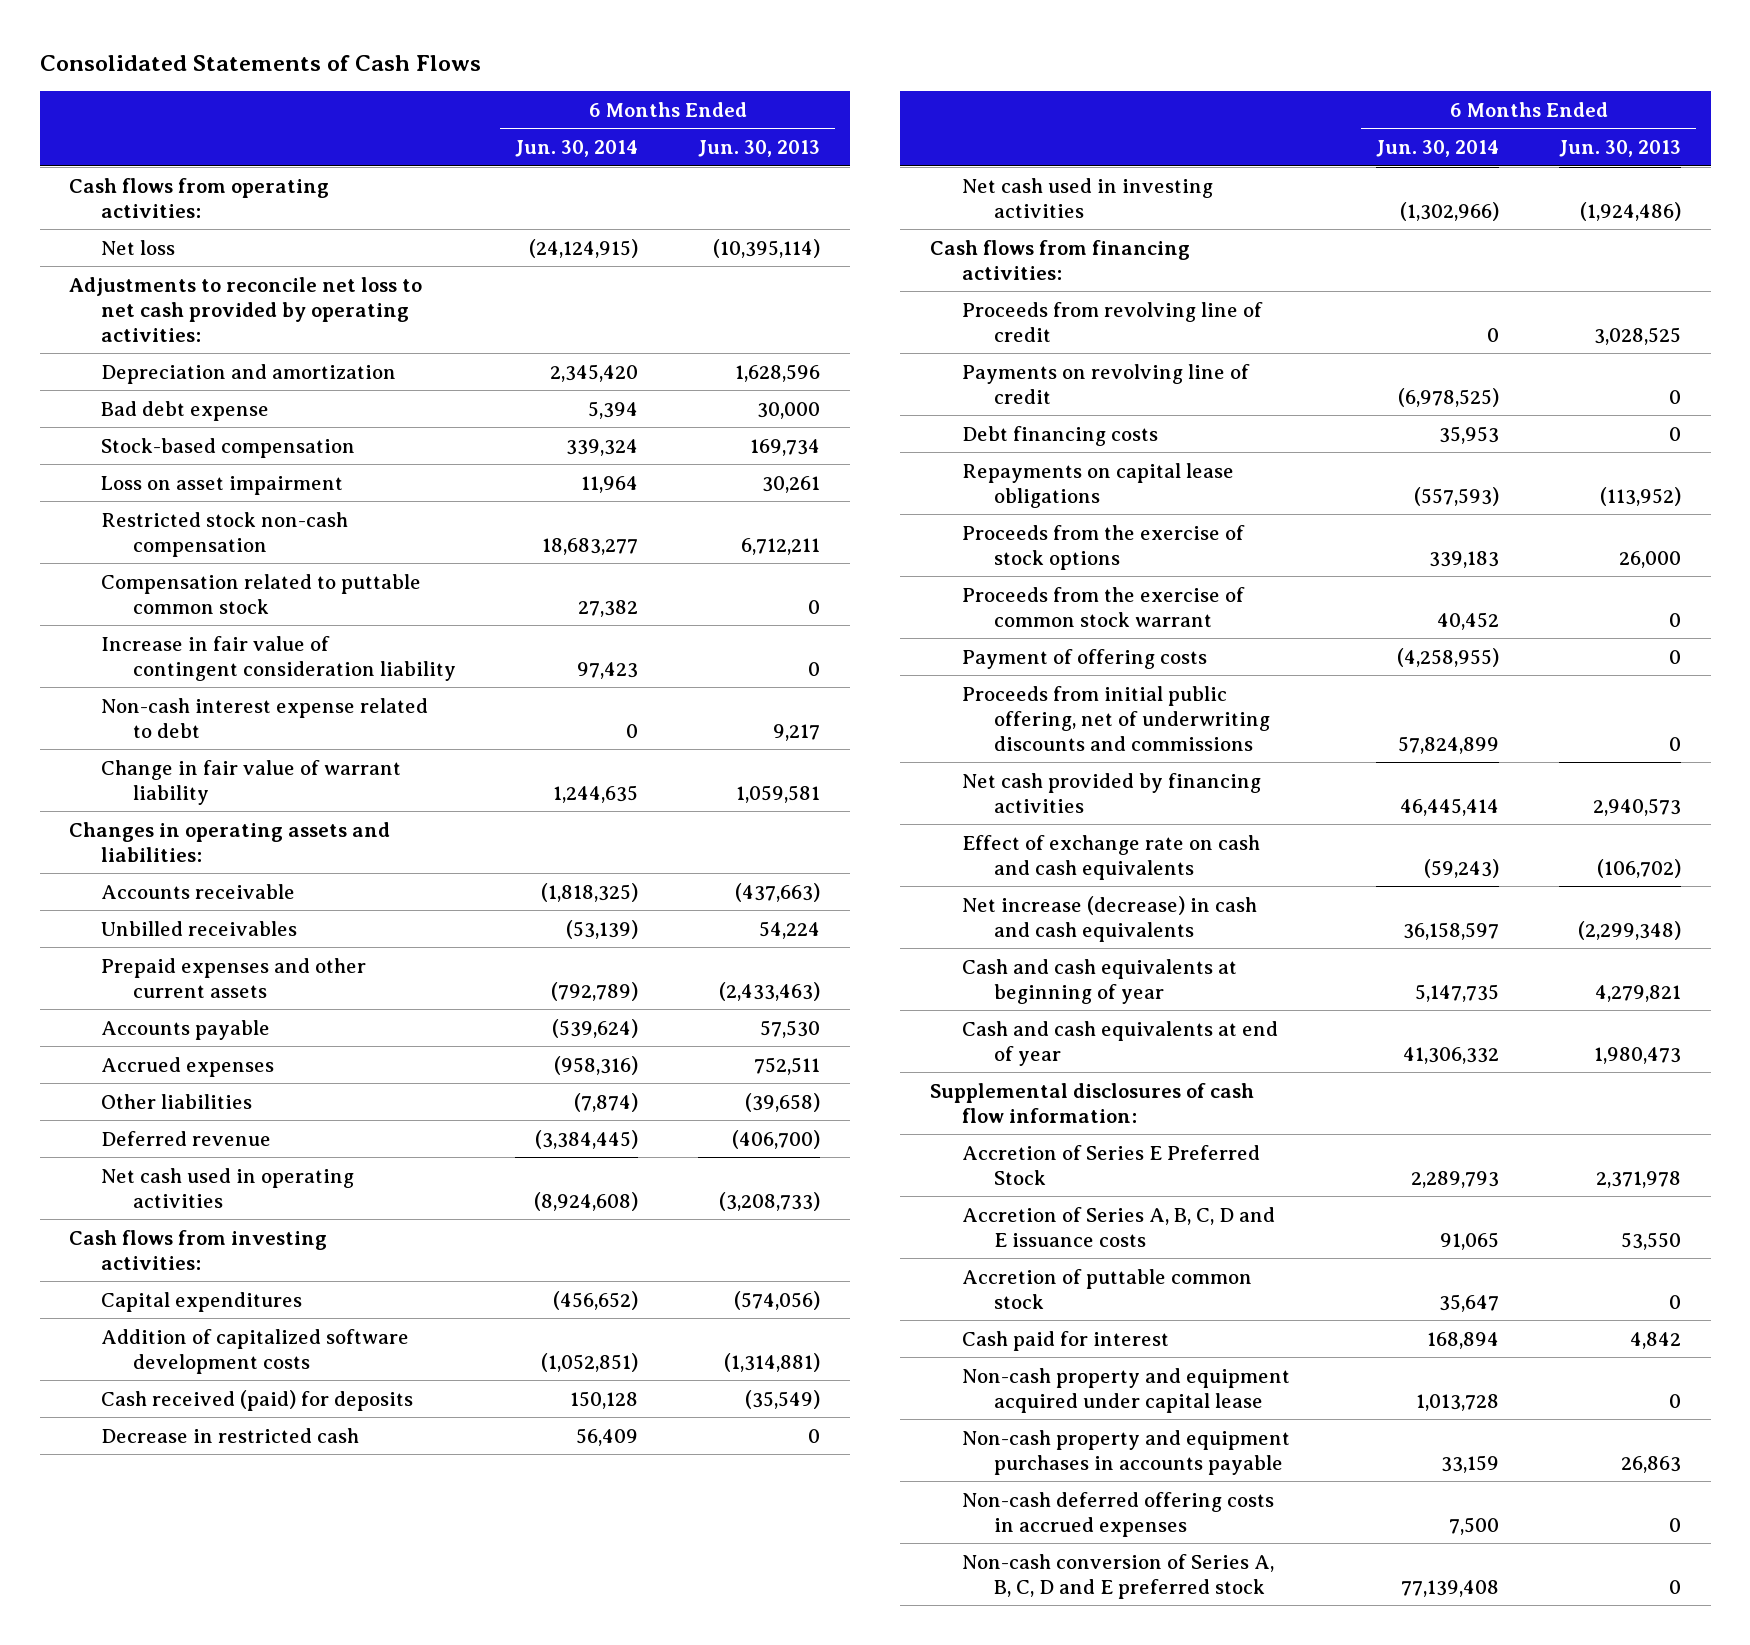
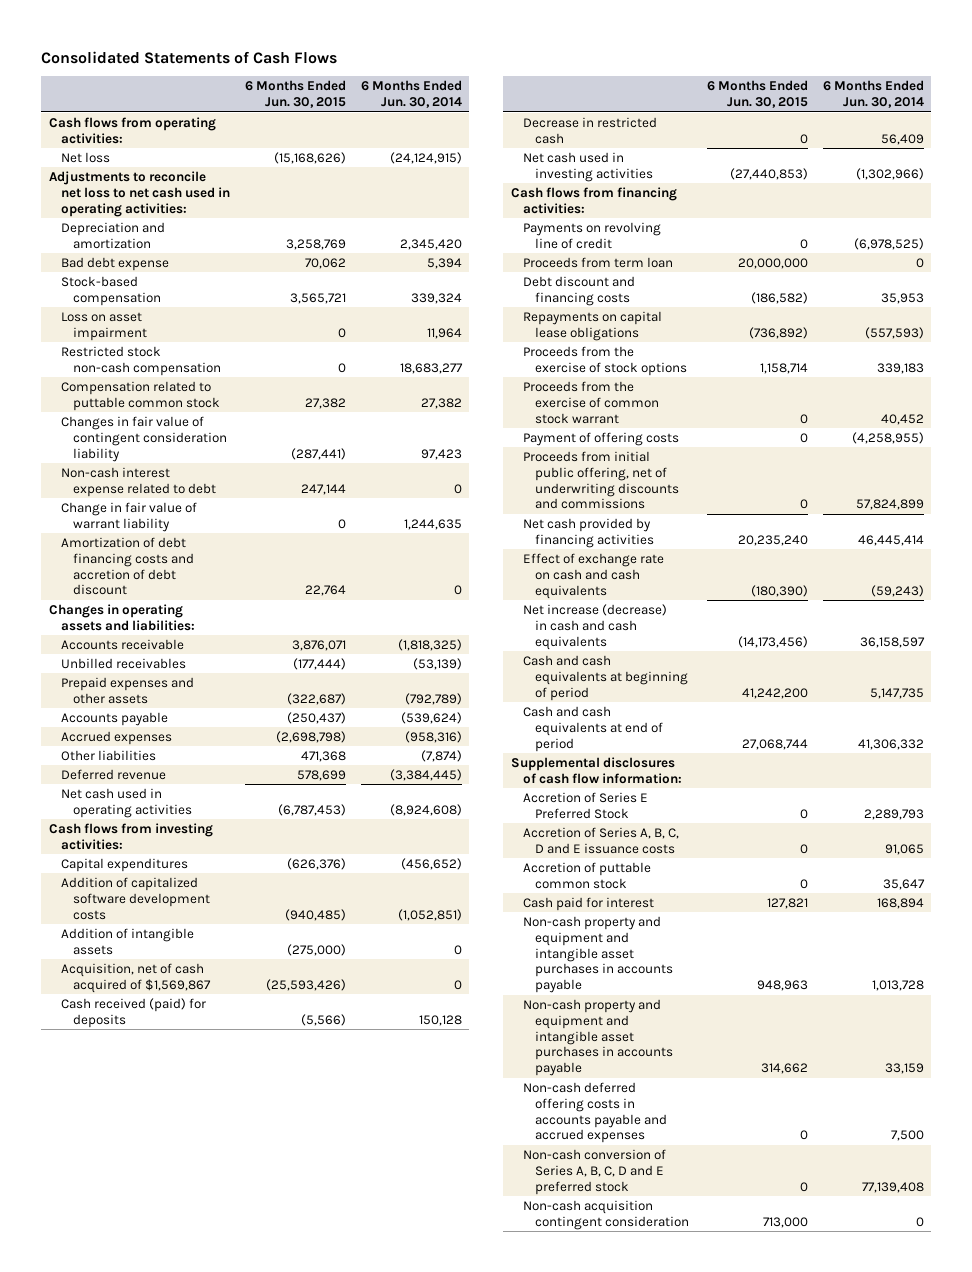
[697,140,820,158] Jun. 30, 2013 -> none
none -> [244,80,346,109] 6 Months Ended Jun. 30, 2015
[69,276,423,342] Adjustments to reconcile net loss to net cash provided by operating activities: -> [48,171,231,217] Adjustments to reconcile net loss to net cash used in operating activities:
[101,635,456,681] Increase in fair value of contingent consideration liability -> [61,416,228,462] Changes in fair value of contingent consideration liability
none -> [61,537,195,596] Amortization of debt financing costs and accretion of debt discount
[101,957,367,998] Prepaid expenses and other current assets -> [61,677,195,704] Prepaid expenses and other assets
none -> [61,928,195,955] Addition of intangible assets
none -> [61,963,212,993] Acquisition, net of cash acquired of $1,569,867
[962,301,1264,342] Proceeds from revolving line of credit -> none
none -> [523,257,674,269] Proceeds from term loan
[962,425,1159,446] Debt financing costs -> [523,276,636,306] Debt discount and financing costs
[962,958,1238,1004] Cash and cash equivalents at beginning of year -> [523,655,689,701] Cash and cash equivalents at beginning of period
[962,1020,1279,1066] Cash and cash equivalents at end of year -> [523,706,664,752] Cash and cash equivalents at end of period
[962,1367,1291,1413] Non-cash property and equipment acquired under capital lease -> [523,916,674,994] Non-cash property and equipment and intangible asset purchases in accounts payable
[962,1429,1291,1475] Non-cash property and equipment purchases in accounts payable -> [523,999,674,1077] Non-cash property and equipment and intangible asset purchases in accounts payable
[962,1491,1275,1537] Non-cash deferred offering costs in accrued expenses -> [523,1082,668,1144] Non-cash deferred offering costs in accounts payable and accrued expenses
none -> [523,1200,690,1230] Non-cash acquisition contingent consideration

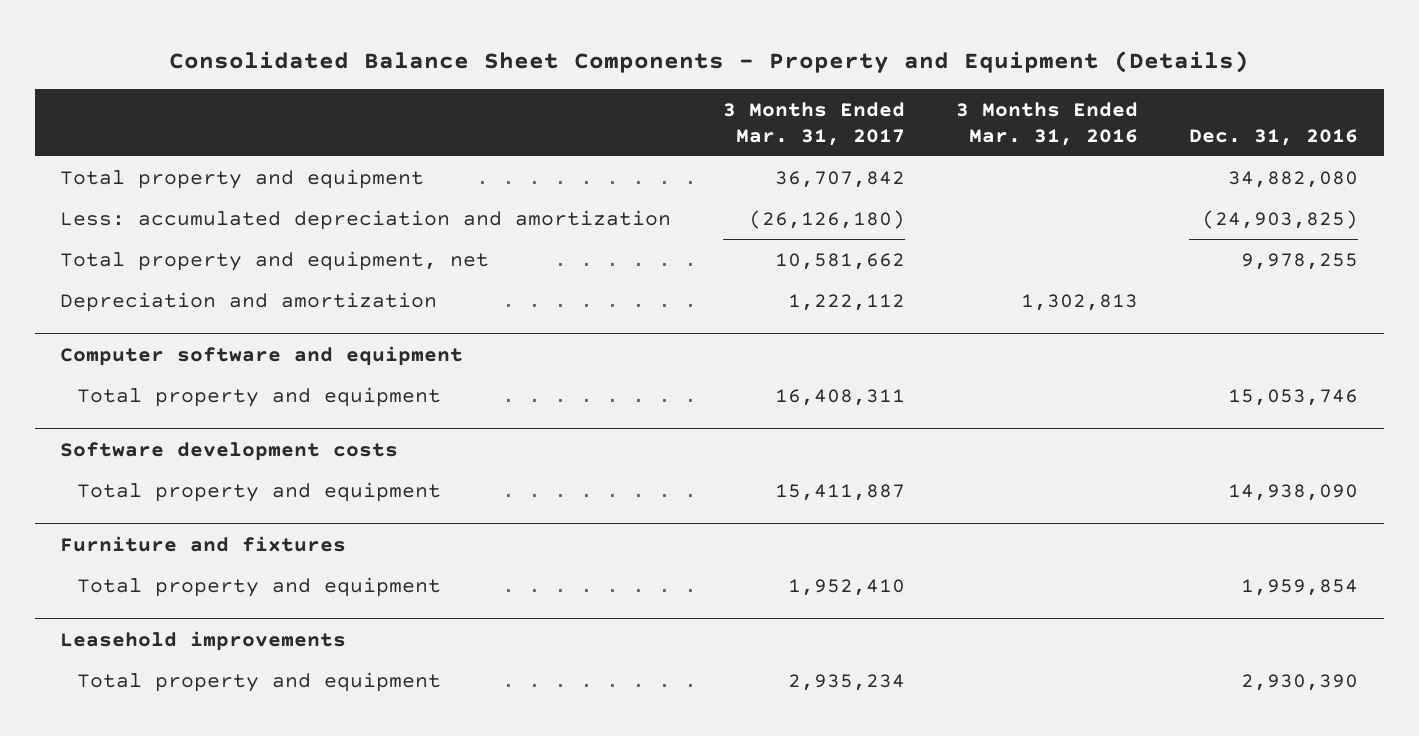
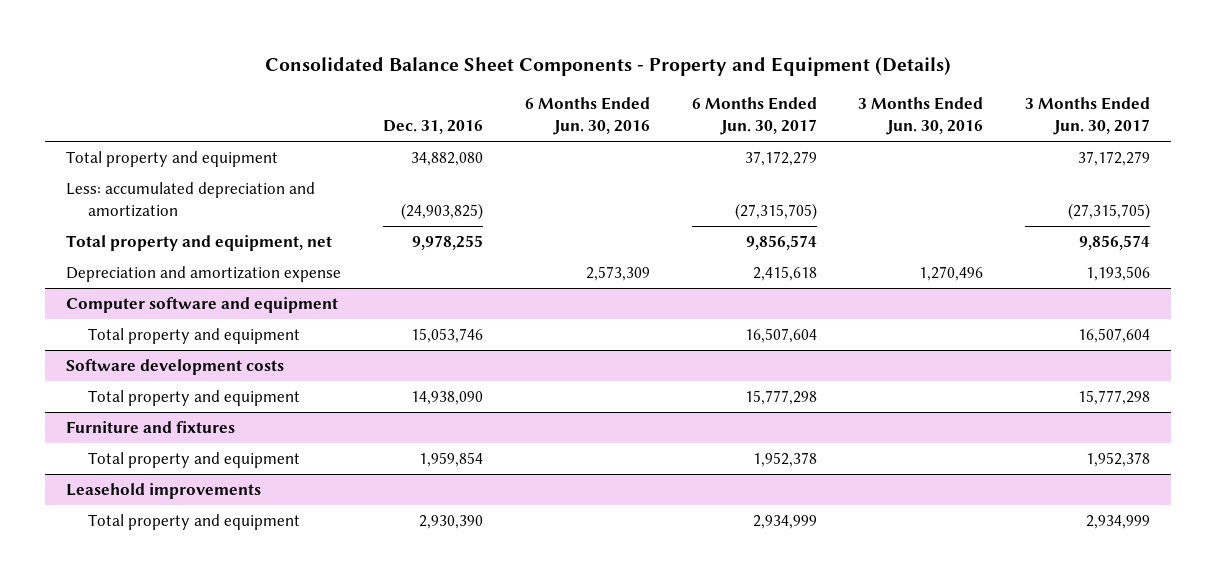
[722,102,905,146] 3 Months Ended Mar. 31, 2017 -> none
[955,102,1138,146] 3 Months Ended Mar. 31, 2016 -> none
none -> [524,97,650,136] 6 Months Ended Jun. 30, 2016
none -> [691,97,817,136] 6 Months Ended Jun. 30, 2017
none -> [858,97,984,136] 3 Months Ended Jun. 30, 2016
none -> [1025,97,1151,136] 3 Months Ended Jun. 30, 2017
[60,291,438,312] Depreciation and amortization -> [66,266,342,283] Depreciation and amortization expense

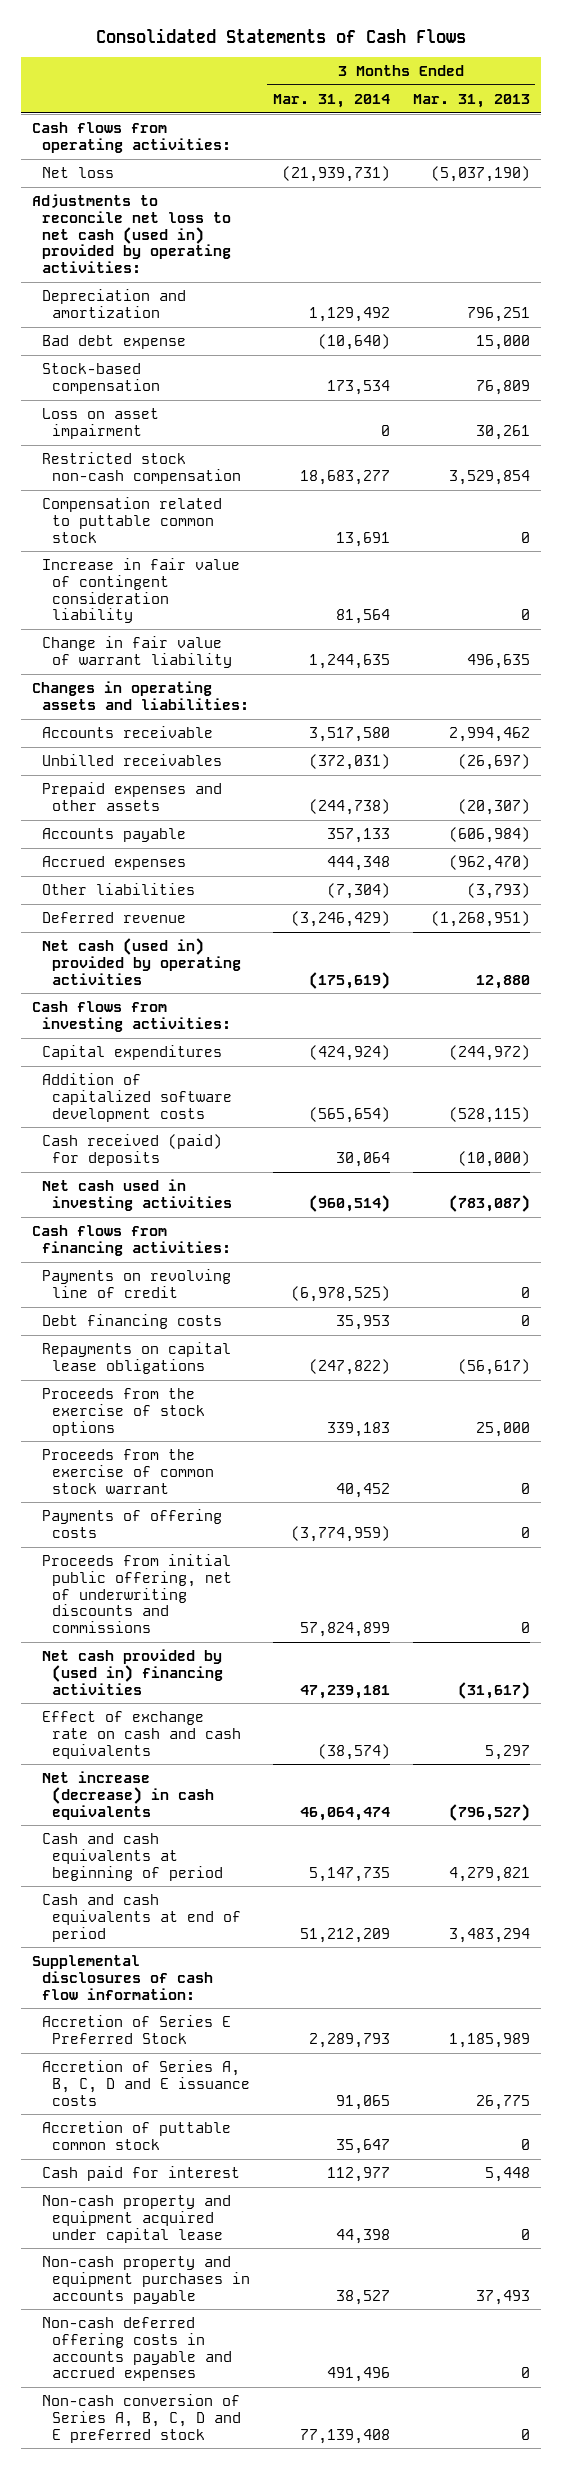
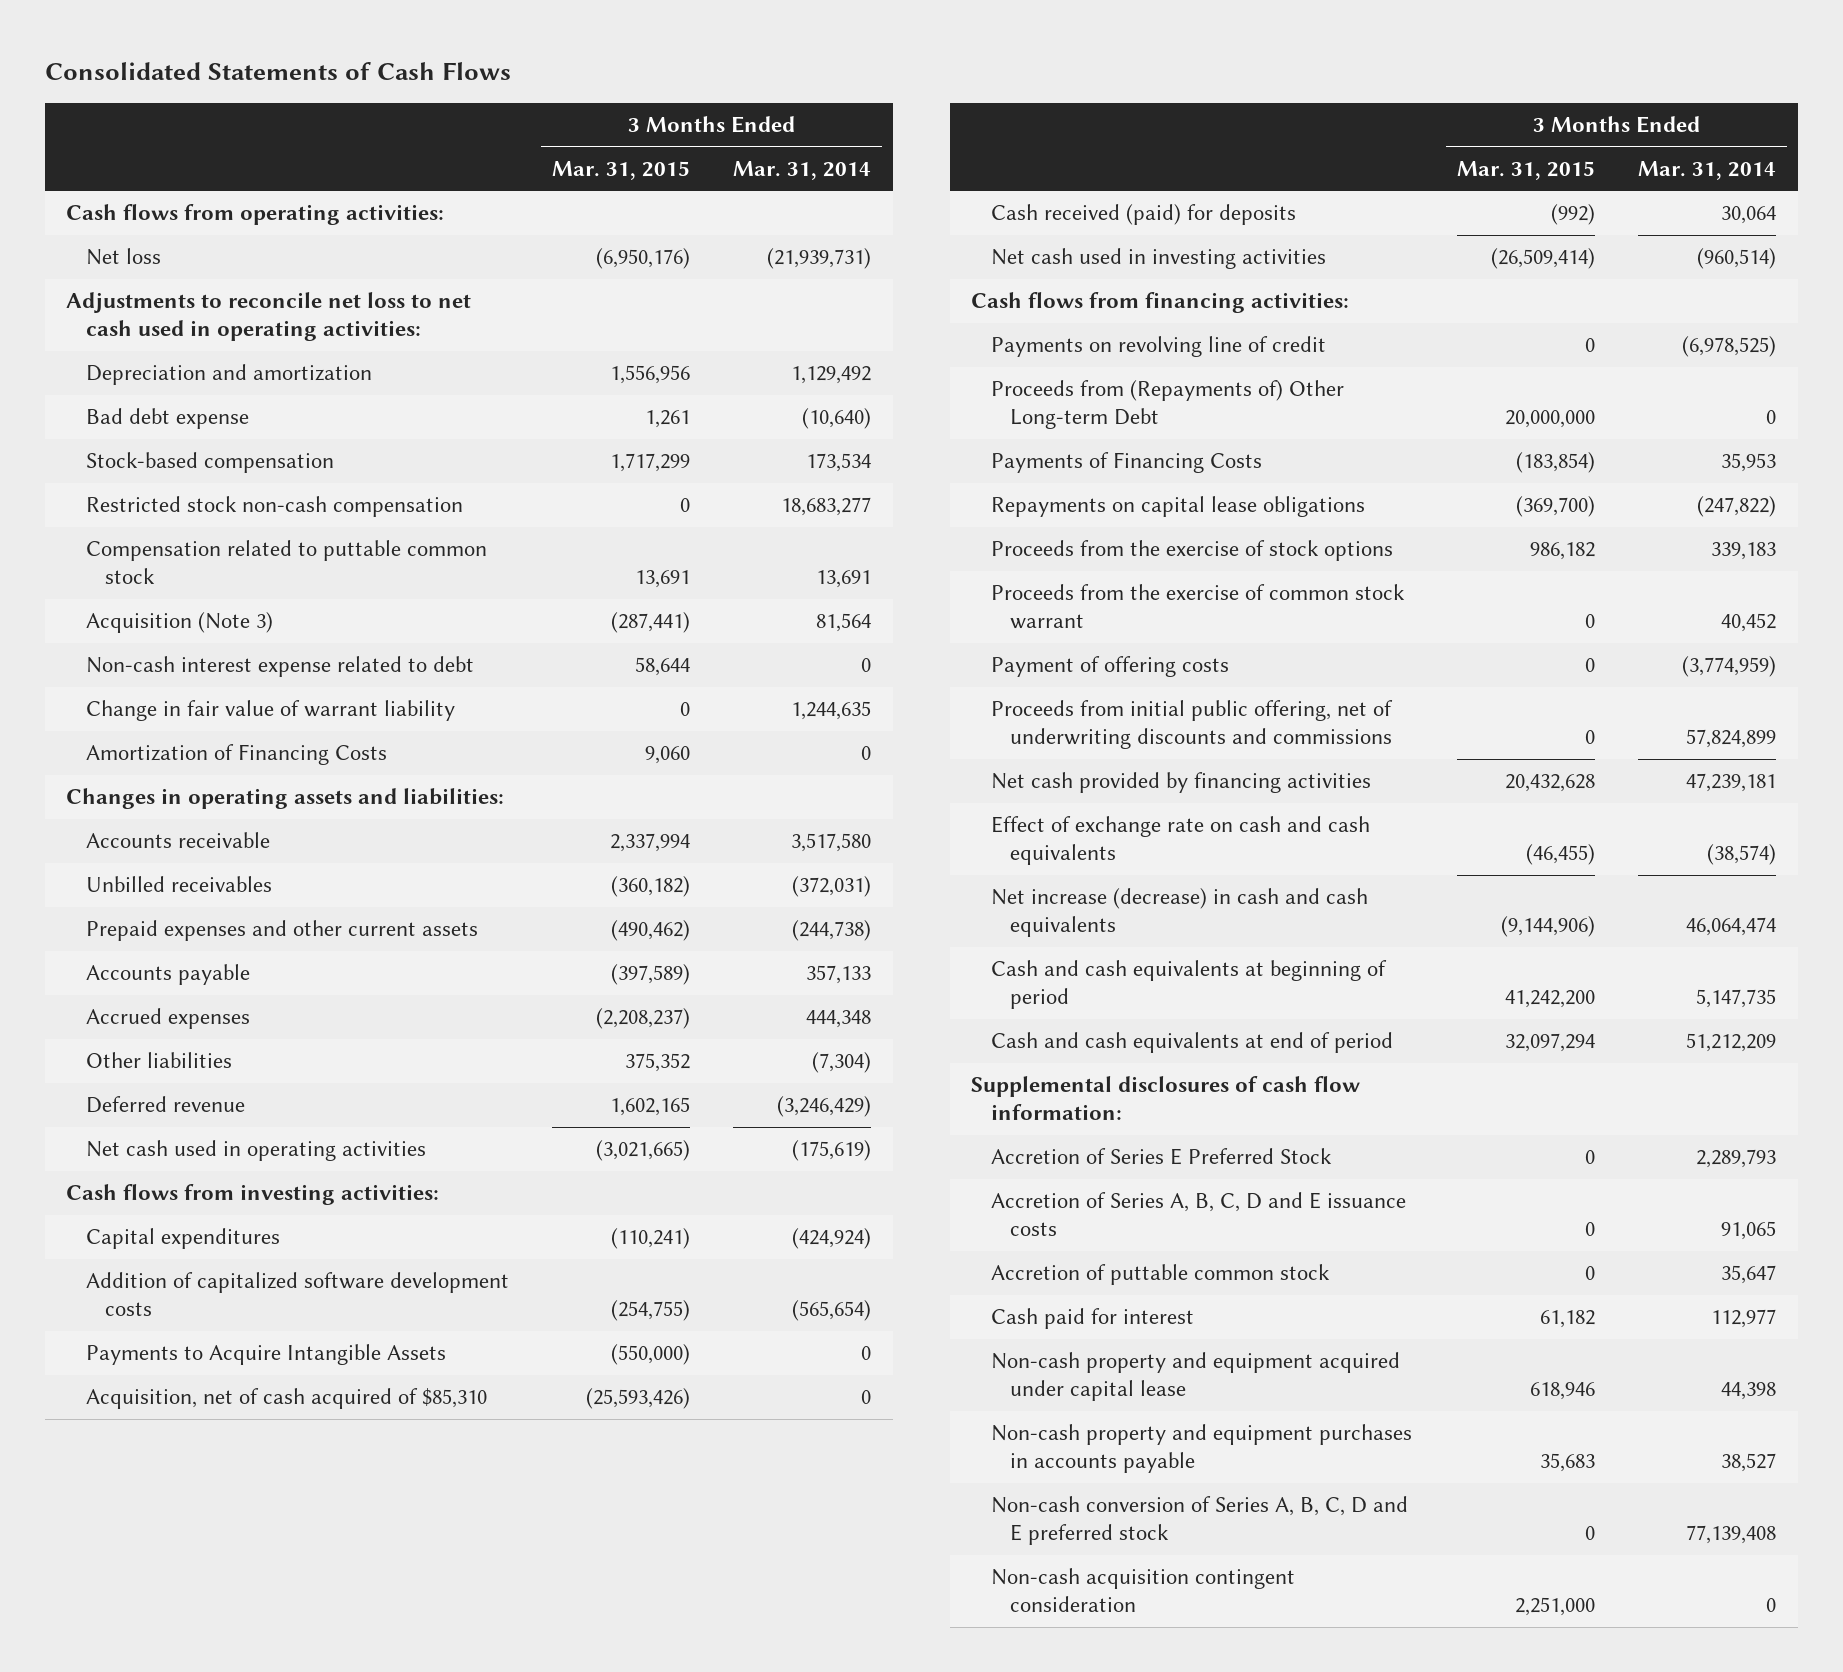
[412,93,530,108] Mar. 31, 2013 -> none
none -> [552,160,691,180] Mar. 31, 2015
[31,193,232,274] Adjustments to reconcile net loss to net cash (used in) provided by operating activities: -> [66,292,472,342] Adjustments to reconcile net loss to net cash used in operating activities:
[42,407,160,439] Loss on asset impairment -> none
[42,557,241,624] Increase in fair value of contingent consideration liability -> [85,612,273,634] Acquisition (Note 3)
none -> [85,656,474,678] Non-cash interest expense related to debt
none -> [85,744,387,766] Amortization of Financing Costs
[42,781,223,811] Prepaid expenses and other assets -> [85,920,478,942] Prepaid expenses and other current assets
[42,937,242,985] Net cash (used in) provided by operating activities -> [85,1140,426,1162] Net cash used in operating activities
none -> [85,1344,446,1366] Payments to Acquire Intangible Assets
none -> [85,1388,487,1410] Acquisition, net of cash acquired of $85,310
none -> [990,380,1344,430] Proceeds from (Repayments of) Other Long-term Debt
[42,1313,223,1329] Debt financing costs -> [990,452,1262,474] Payments of Financing Costs
[42,1508,223,1538] Payments of offering costs -> [990,656,1229,678] Payment of offering costs
[42,1648,224,1695] Net cash provided by (used in) financing activities -> [990,772,1371,794] Net cash provided by financing activities
[42,1770,215,1820] Net increase (decrease) in cash equivalents -> [990,888,1368,938] Net increase (decrease) in cash and cash equivalents
[42,2316,233,2382] Non-cash deferred offering costs in accounts payable and accrued expenses -> none
none -> [990,1568,1295,1613] Non-cash acquisition contingent consideration

